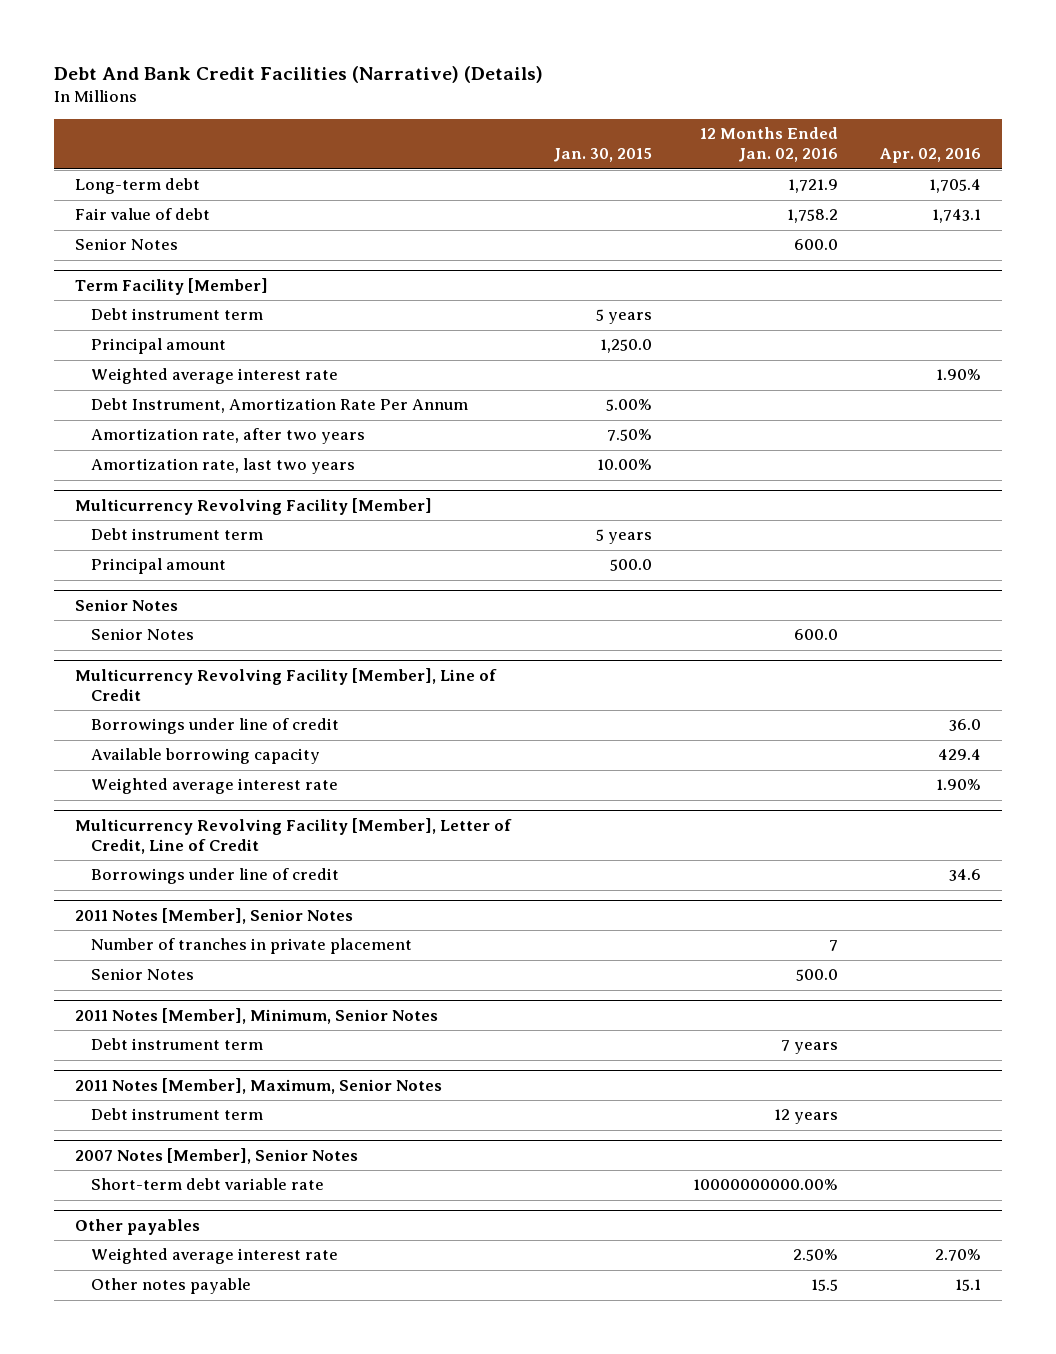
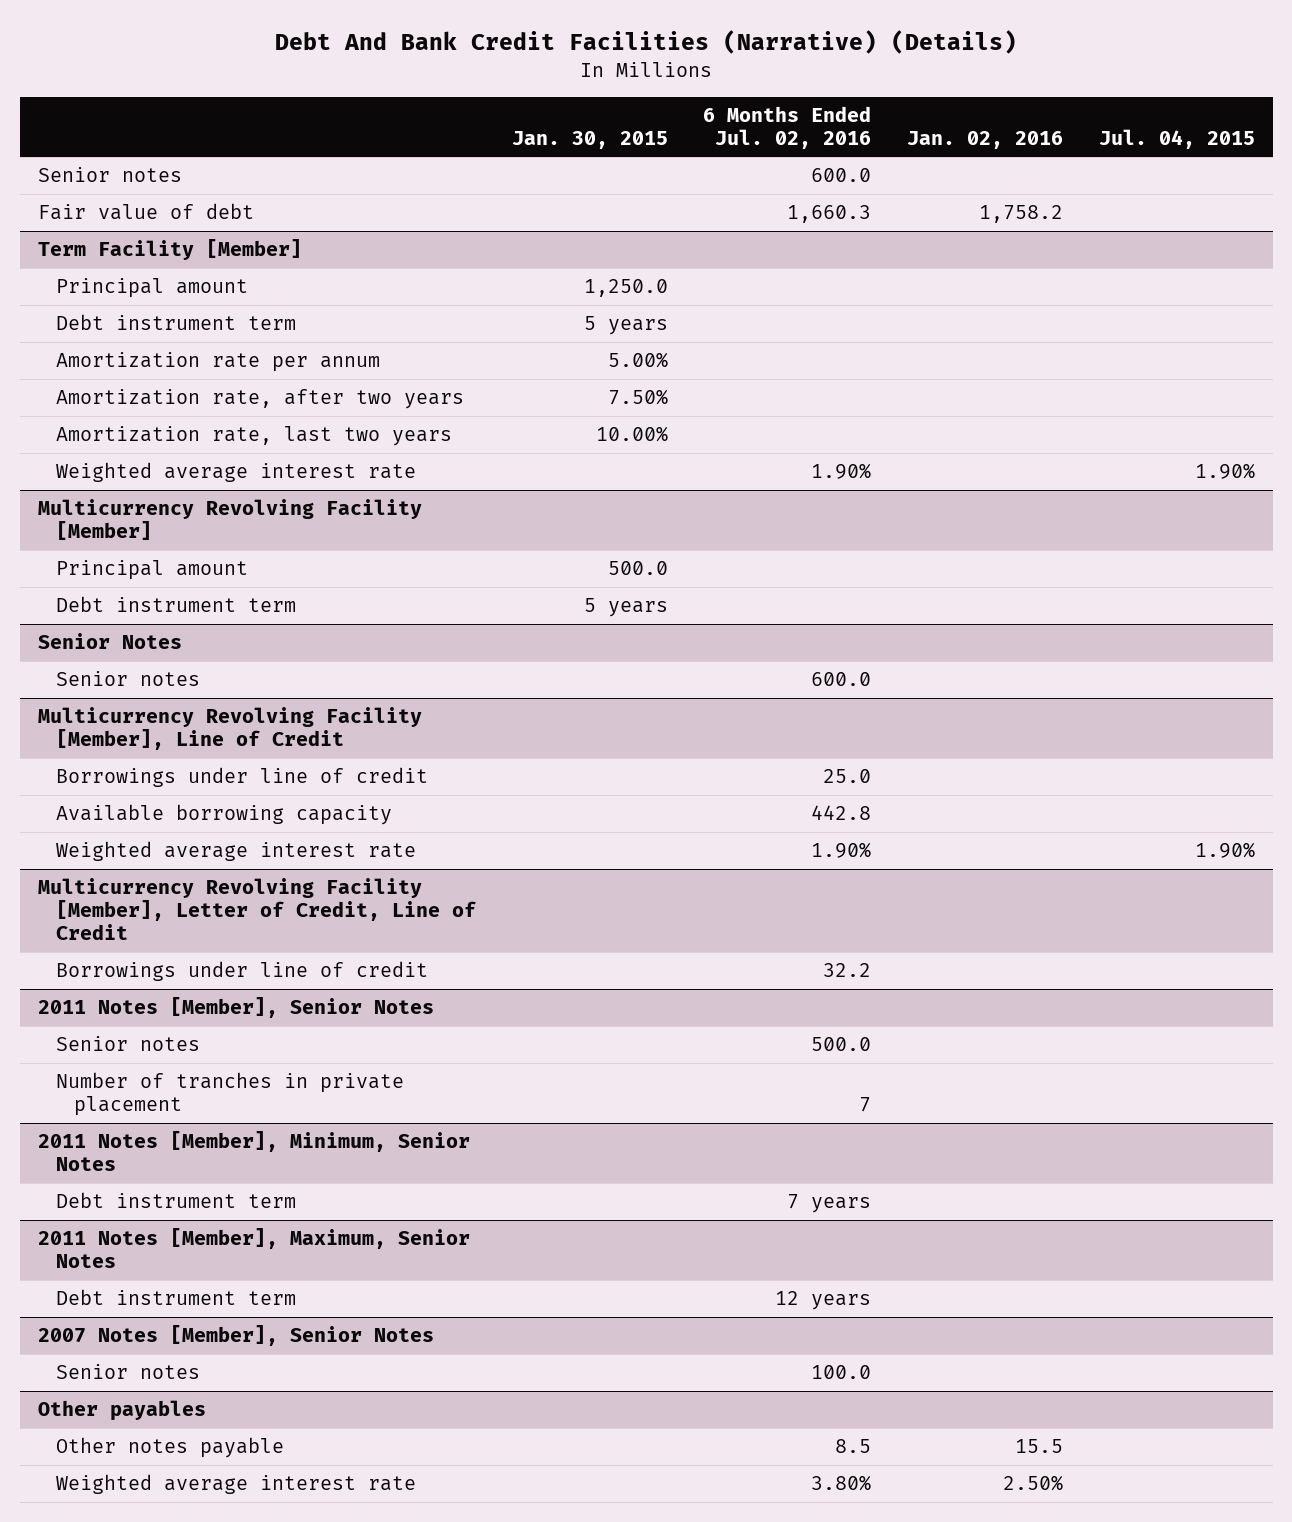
[700,127,839,163] 12 Months Ended Jan. 02, 2016 -> none
[880,148,982,164] Apr. 02, 2016 -> none
none -> [703,105,872,149] 6 Months Ended Jul. 02, 2016
none -> [906,130,1063,149] Jan. 02, 2016
none -> [1098,128,1255,149] Jul. 04, 2015
[75,178,201,195] Long-term debt -> none
none -> [37,167,182,183] Senior notes
[75,238,179,251] Senior Notes -> none
[90,308,263,321] Debt instrument term -> [55,314,296,331] Debt instrument term
[90,398,468,414] Debt Instrument, Amortization Rate Per Annum -> [55,352,380,373] Amortization rate per annum
[90,368,338,385] Weighted average interest rate -> [55,462,416,483] Weighted average interest rate
[90,528,263,541] Debt instrument term -> [55,596,296,613] Debt instrument term
[90,628,194,641] Senior Notes -> [55,671,200,687] Senior notes
none -> [55,1036,200,1052] Senior notes
[90,968,194,981] Senior Notes -> none
[90,1178,324,1191] Short-term debt variable rate -> none
none -> [55,1364,200,1380] Senior notes
[90,1248,338,1265] Weighted average interest rate -> [55,1474,416,1495] Weighted average interest rate

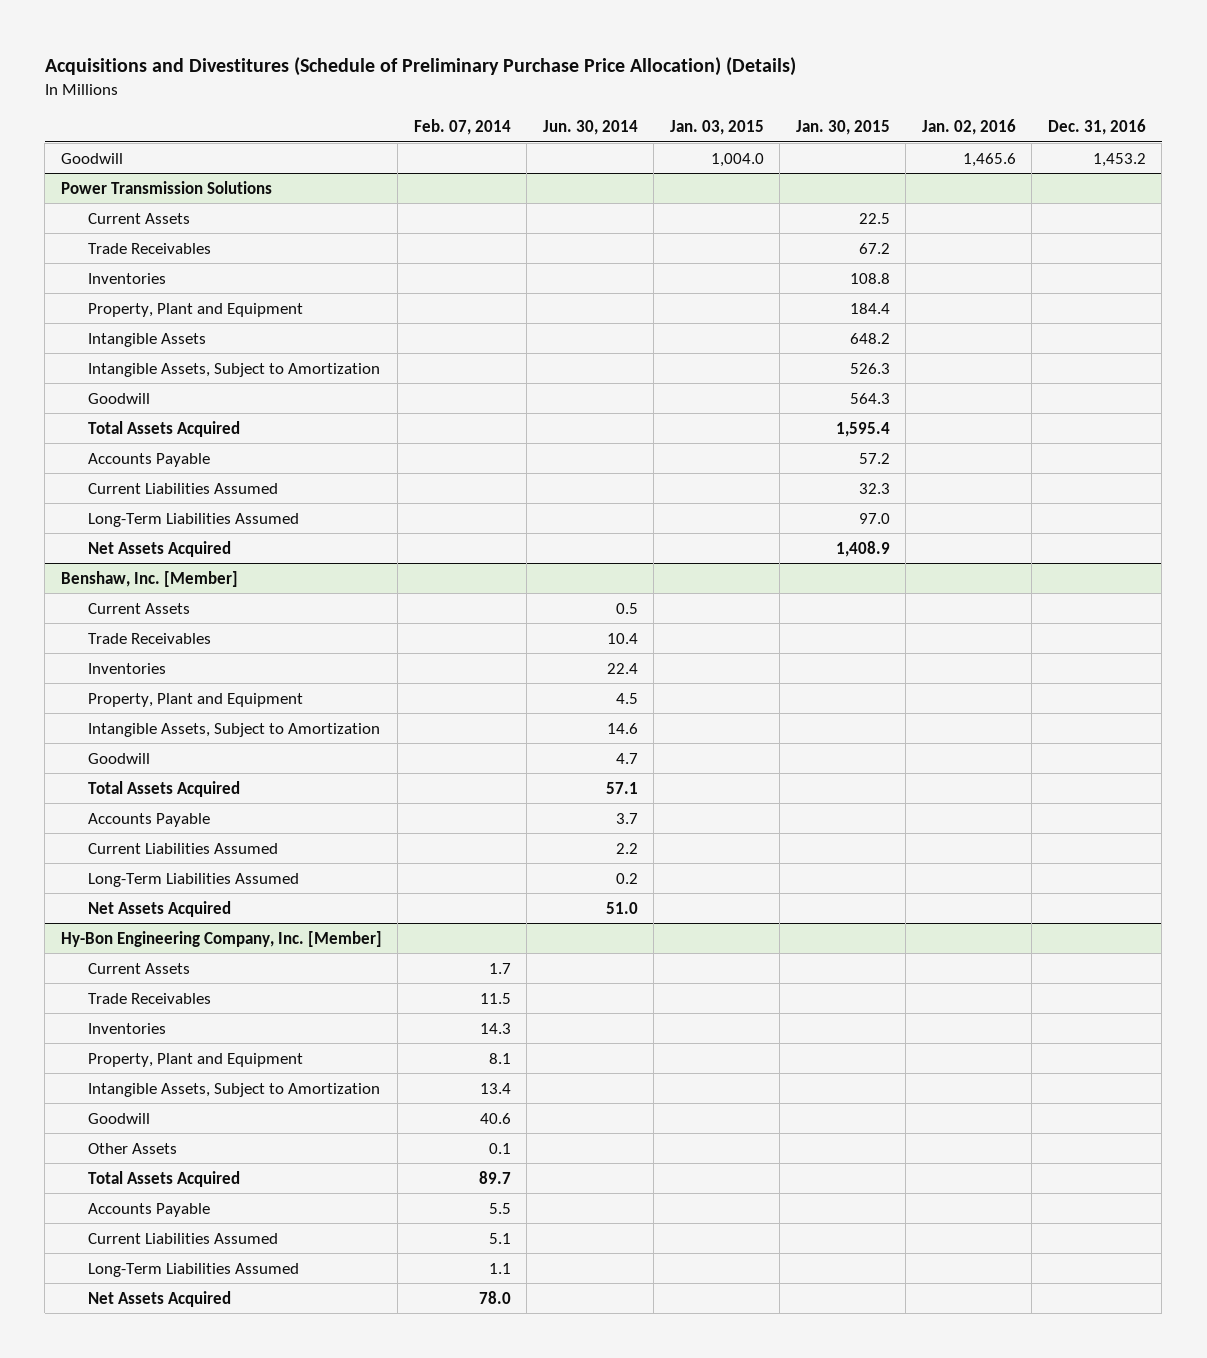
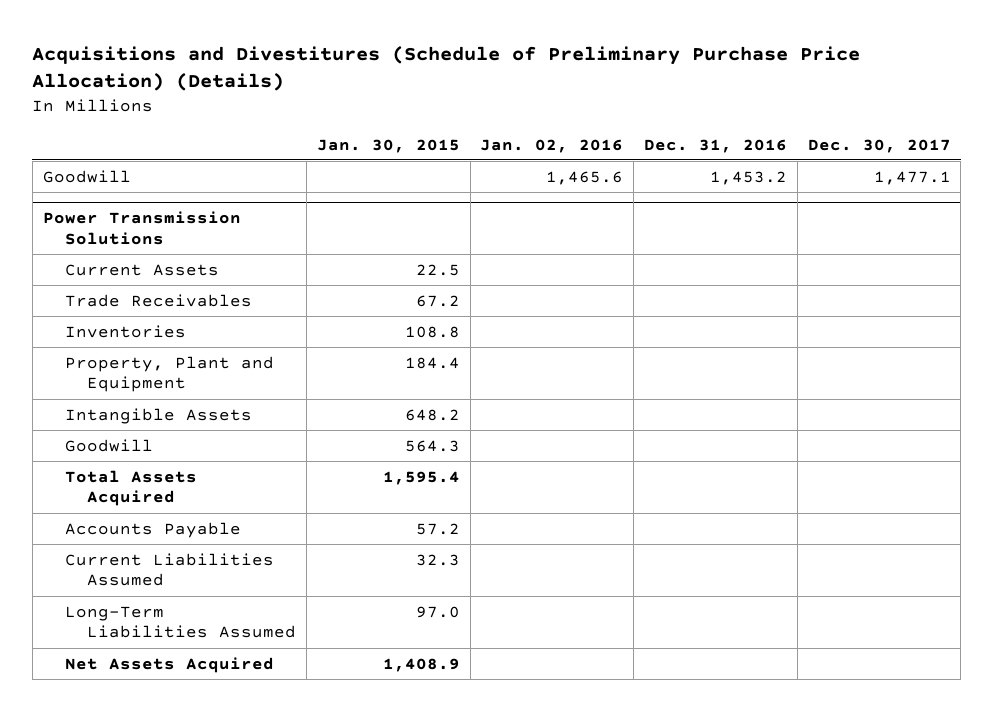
[413,119,511,136] Feb. 07, 2014 -> none
[542,120,638,136] Jun. 30, 2014 -> none
[669,120,764,136] Jan. 03, 2015 -> none
none -> [807,138,951,153] Dec. 30, 2017
[87,362,380,377] Intangible Assets, Subject to Amortization -> none
[60,570,238,587] Benshaw, Inc. [Member] -> none
[87,602,190,614] Current Assets -> none
[87,632,211,644] Trade Receivables -> none
[87,662,166,674] Inventories -> none
[87,692,303,707] Property, Plant and Equipment -> none
[87,722,380,737] Intangible Assets, Subject to Amortization -> none
[87,752,150,764] Goodwill -> none
[87,780,240,797] Total Assets Acquired -> none
[87,812,210,827] Accounts Payable -> none
[87,842,278,854] Current Liabilities Assumed -> none
[87,872,299,887] Long-Term Liabilities Assumed -> none
[87,900,231,917] Net Assets Acquired -> none
[60,930,382,947] Hy-Bon Engineering Company, Inc. [Member] -> none
[87,962,190,974] Current Assets -> none
[87,992,211,1004] Trade Receivables -> none
[87,1022,166,1034] Inventories -> none
[87,1052,303,1067] Property, Plant and Equipment -> none
[87,1082,380,1097] Intangible Assets, Subject to Amortization -> none
[87,1112,150,1124] Goodwill -> none
[87,1142,177,1154] Other Assets -> none
[87,1170,240,1187] Total Assets Acquired -> none
[87,1202,210,1217] Accounts Payable -> none
[87,1232,278,1244] Current Liabilities Assumed -> none
[87,1262,299,1277] Long-Term Liabilities Assumed -> none
[87,1290,231,1307] Net Assets Acquired -> none

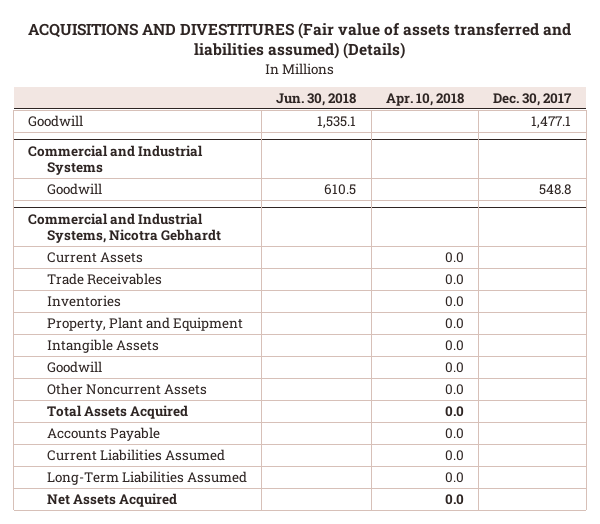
[32,45,861,92] Acquisitions and Divestitures (Schedule of Preliminary Purchase Price Allocation) (Details) -> [27,21,571,60] ACQUISITIONS AND DIVESTITURES (Fair value of assets transferred and liabilities assumed) (Details)
[316,138,460,153] Jan. 30, 2015 -> none
[480,138,624,153] Jan. 02, 2016 -> none
[644,138,788,153] Dec. 31, 2016 -> none
none -> [276,92,357,106] Jun. 30, 2018
none -> [385,92,464,106] Apr. 10, 2018
[42,211,241,245] Power Transmission Solutions -> none
[65,263,220,276] Current Assets -> none
[65,293,253,307] Trade Receivables -> none
[65,324,187,338] Inventories -> none
[65,355,275,393] Property, Plant and Equipment -> none
[65,407,253,424] Intangible Assets -> none
[65,438,154,452] Goodwill -> none
[65,469,198,507] Total Assets Acquired -> none
[65,521,242,538] Accounts Payable -> none
[65,552,275,587] Current Liabilities Assumed -> none
[65,605,297,639] Long-Term Liabilities Assumed -> none
[65,656,275,673] Net Assets Acquired -> none
none -> [28,144,204,175] Commercial and Industrial Systems
none -> [47,182,103,195] Goodwill
none -> [28,212,222,243] Commercial and Industrial Systems, Nicotra Gebhardt
none -> [47,251,144,263] Current Assets
none -> [47,272,163,285] Trade Receivables
none -> [47,294,122,307] Inventories
none -> [47,316,244,331] Property, Plant and Equipment
none -> [47,338,160,353] Intangible Assets
none -> [47,360,103,373] Goodwill
none -> [47,382,208,395] Other Noncurrent Assets
none -> [47,404,189,419] Total Assets Acquired
none -> [47,426,161,441] Accounts Payable
none -> [47,448,226,461] Current Liabilities Assumed
none -> [47,470,248,485] Long-Term Liabilities Assumed
none -> [47,492,178,507] Net Assets Acquired

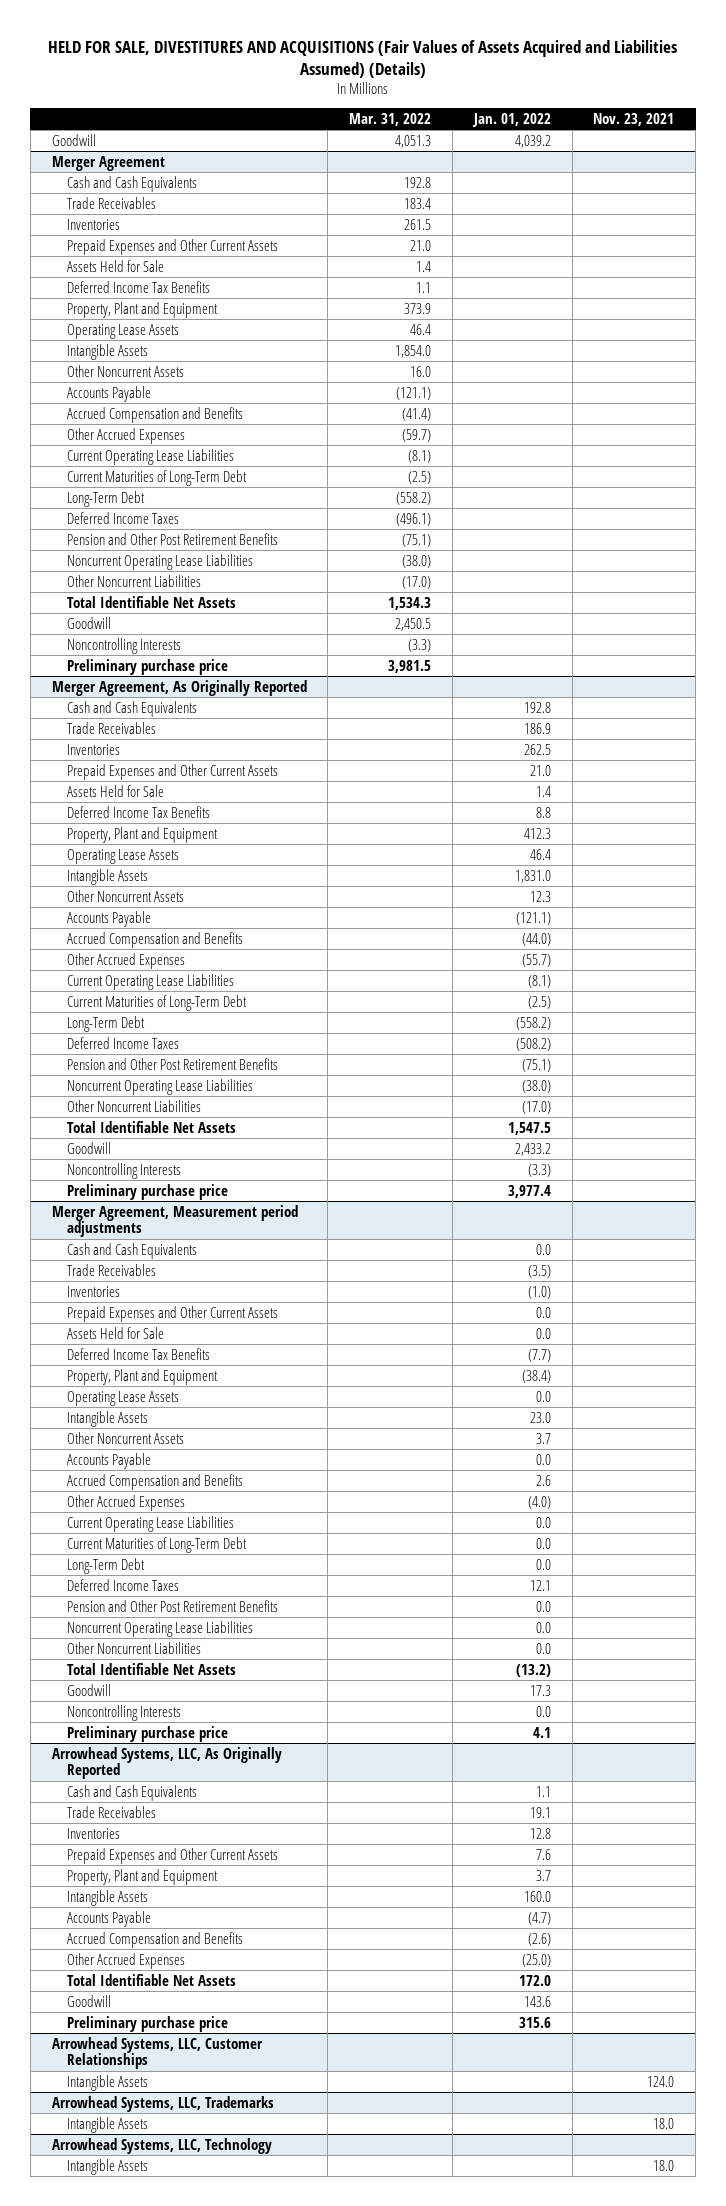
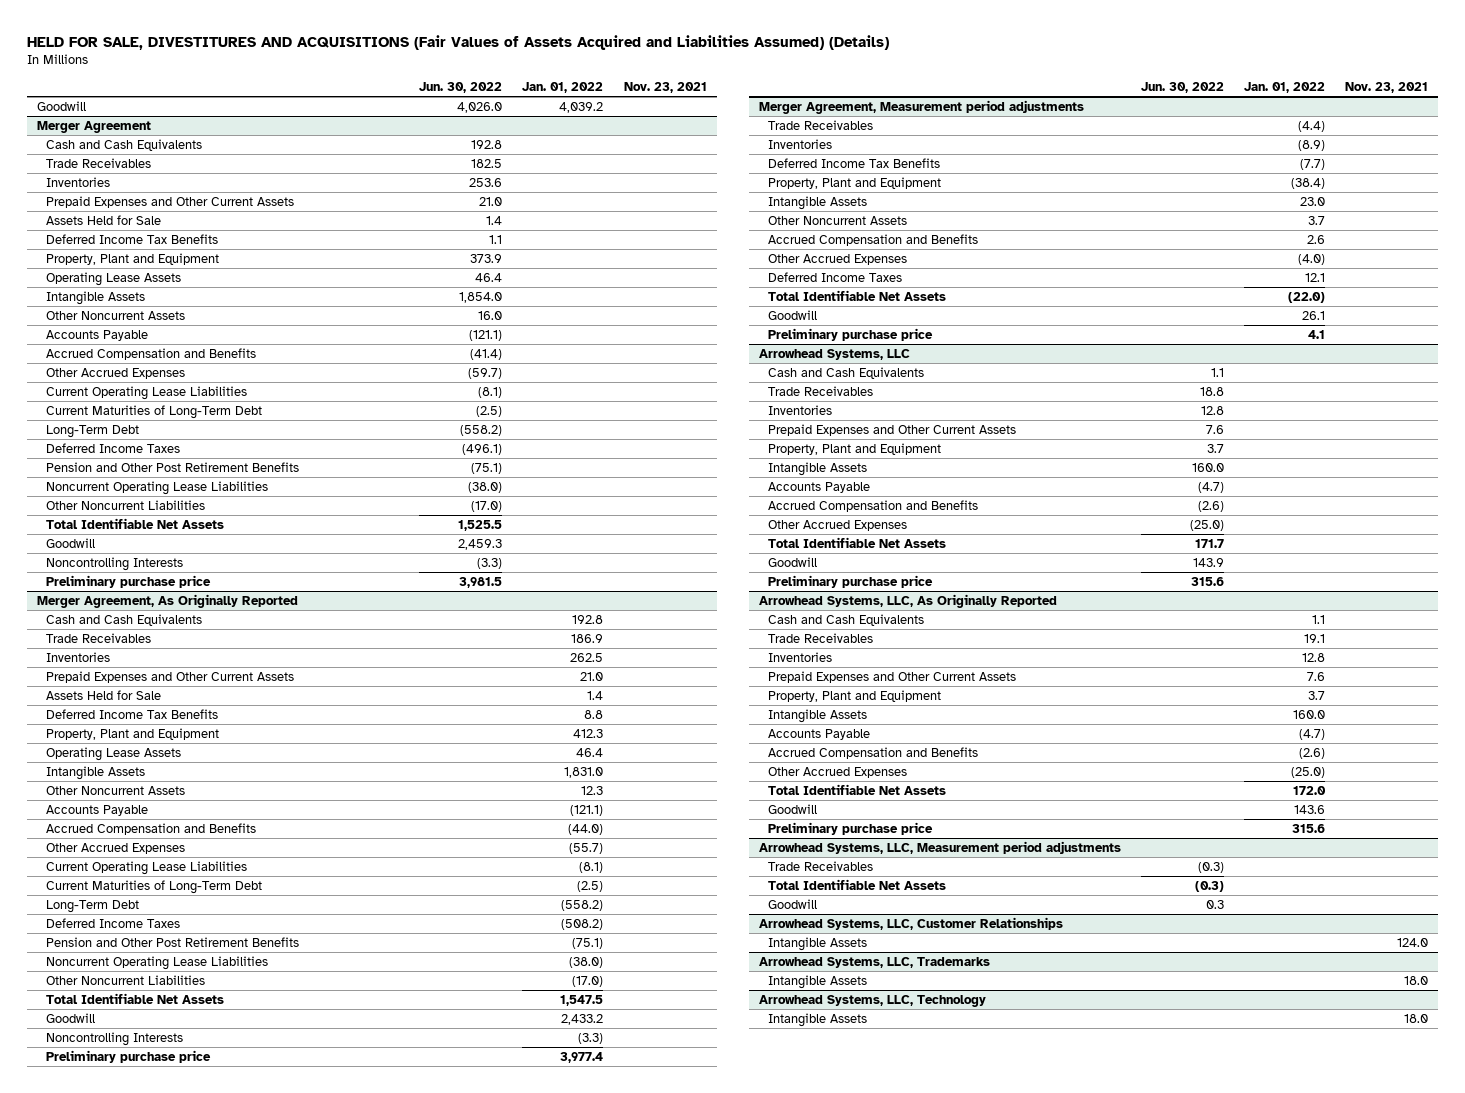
[349,112,432,126] Mar. 31, 2022 -> none
none -> [419,82,503,94] Jun. 30, 2022
[66,1242,197,1259] Cash and Cash Equivalents -> none
[66,1305,278,1322] Prepaid Expenses and Other Current Assets -> none
[66,1326,164,1339] Assets Held for Sale -> none
[527,1264,551,1278] (3.5) -> [1298,120,1326,132] (4.4)
[527,1285,551,1299] (1.0) -> [1298,139,1326,151] (8.9)
[66,1390,179,1406] Operating Lease Assets -> none
[66,1452,151,1469] Accounts Payable -> none
[66,1515,234,1532] Current Operating Lease Liabilities -> none
[66,1536,247,1553] Current Maturities of Long-Term Debt -> none
[66,1557,145,1574] Long-Term Debt -> none
[66,1599,278,1612] Pension and Other Post Retirement Benefits -> none
[66,1620,253,1637] Noncurrent Operating Lease Liabilities -> none
[66,1641,201,1654] Other Noncurrent Liabilities -> none
[66,1704,181,1721] Noncontrolling Interests -> none
[515,1663,551,1677] (13.2) -> [1288,291,1326,303] (22.0)
[529,1684,551,1696] 17.3 -> [1302,310,1326,320] 26.1
none -> [758,348,910,360] Arrowhead Systems, LLC
none -> [768,366,925,379] Cash and Cash Equivalents
none -> [768,385,874,396] Trade Receivables
none -> [768,404,833,415] Inventories
none -> [768,423,1017,436] Prepaid Expenses and Other Current Assets
none -> [768,442,942,455] Property, Plant and Equipment
none -> [768,461,868,476] Intangible Assets
none -> [768,481,871,493] Accounts Payable
none -> [768,499,979,512] Accrued Compensation and Benefits
none -> [768,519,908,531] Other Accrued Expenses
none -> [768,536,947,548] Total Identifiable Net Assets
none -> [768,556,818,567] Goodwill
none -> [768,574,934,588] Preliminary purchase price
none -> [758,840,1121,854] Arrowhead Systems, LLC, Measurement period adjustments
none -> [768,860,874,871] Trade Receivables
none -> [768,878,947,890] Total Identifiable Net Assets
none -> [768,898,818,909] Goodwill

